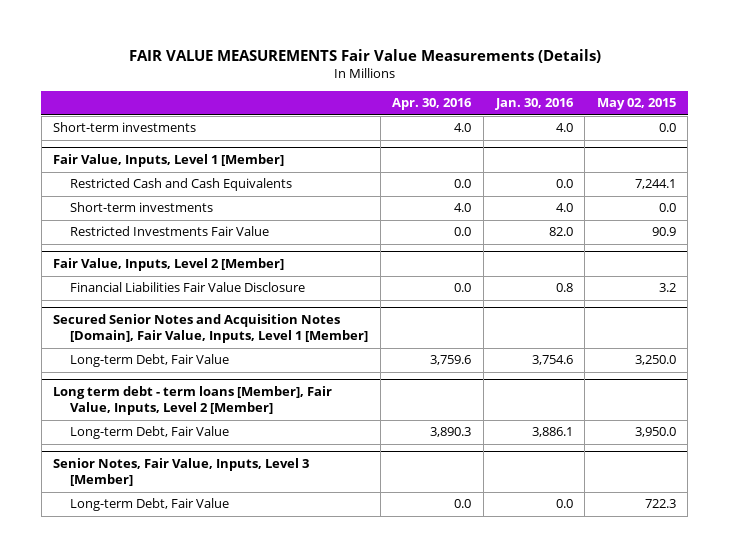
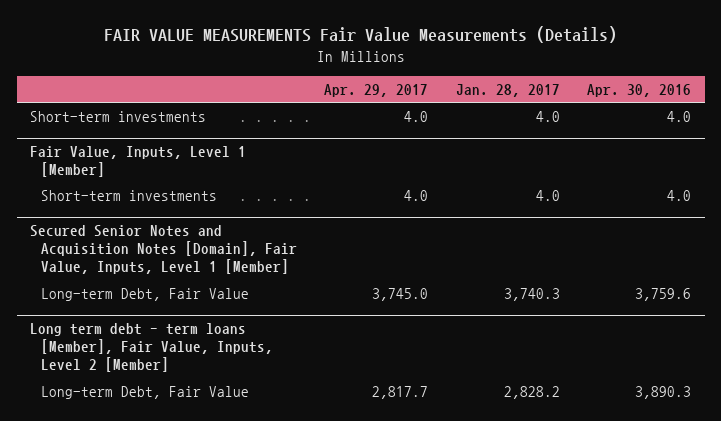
[494,98,574,111] Jan. 30, 2016 -> none
[596,98,676,111] May 02, 2015 -> none
none -> [324,83,429,97] Apr. 29, 2017
none -> [455,83,560,97] Jan. 28, 2017
[70,178,293,192] Restricted Cash and Cash Equivalents -> none
[70,226,270,237] Restricted Investments Fair Value -> none
[53,258,285,272] Fair Value, Inputs, Level 2 [Member] -> none
[70,282,306,293] Financial Liabilities Fair Value Disclosure -> none
[53,458,310,487] Senior Notes, Fair Value, Inputs, Level 3 [Member] -> none
[70,498,230,512] Long-term Debt, Fair Value -> none

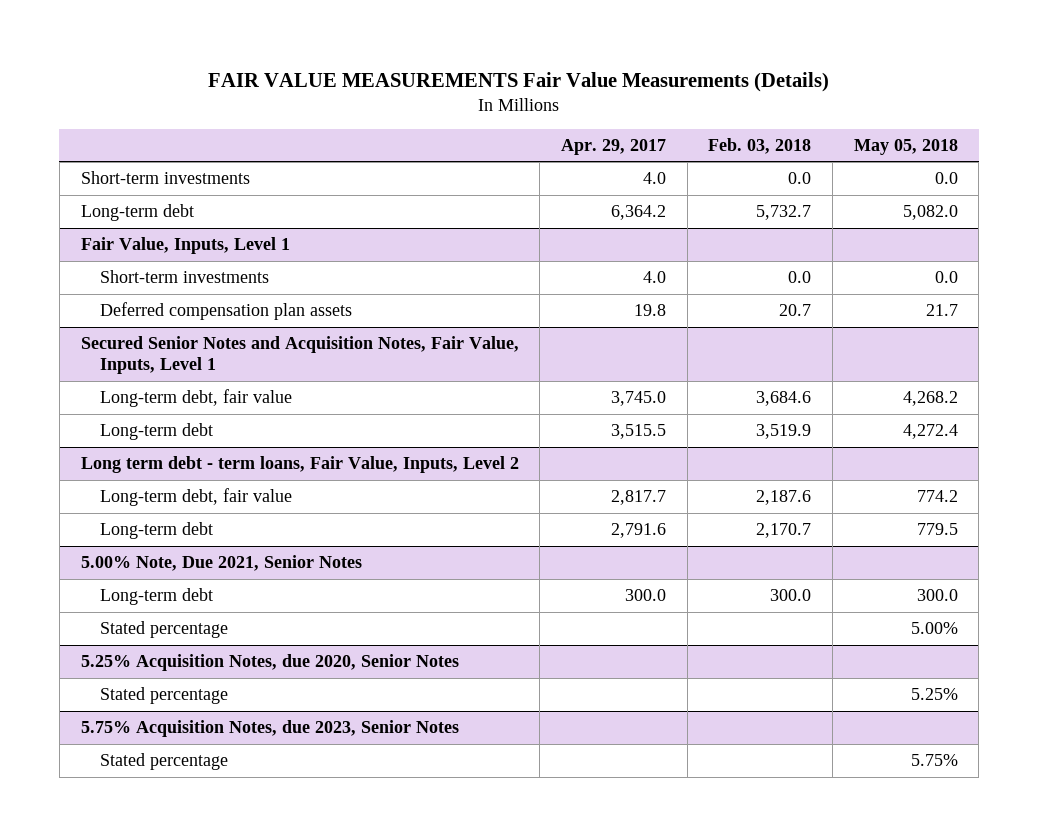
[455,83,560,97] Jan. 28, 2017 -> none
[586,83,691,97] Apr. 30, 2016 -> none
none -> [708,137,812,154] Feb. 03, 2018
none -> [853,138,958,155] May 05, 2018
none -> [80,204,194,222] Long-term debt
[30,146,247,178] Fair Value, Inputs, Level 1 [Member] -> [80,237,290,255] Fair Value, Inputs, Level 1
none -> [99,302,352,321] Deferred compensation plan assets
[30,225,298,275] Secured Senior Notes and Acquisition Notes [Domain], Fair Value, Inputs, Level 1 [Member] -> [80,336,519,375] Secured Senior Notes and Acquisition Notes, Fair Value, Inputs, Level 1
[41,287,250,301] Long-term Debt, Fair Value -> [99,389,292,408] Long-term debt, fair value
none -> [99,423,213,441] Long-term debt
[30,323,274,373] Long term debt - term loans [Member], Fair Value, Inputs, Level 2 [Member] -> [80,456,519,474] Long term debt - term loans, Fair Value, Inputs, Level 2
[41,385,250,399] Long-term Debt, Fair Value -> [99,488,292,507] Long-term debt, fair value
none -> [99,522,213,540] Long-term debt
none -> [80,555,362,572] 5.00% Note, Due 2021, Senior Notes
none -> [99,588,213,606] Long-term debt
none -> [99,621,228,639] Stated percentage
none -> [80,654,459,672] 5.25% Acquisition Notes, due 2020, Senior Notes
none -> [99,687,228,705] Stated percentage
none -> [80,720,459,738] 5.75% Acquisition Notes, due 2023, Senior Notes
none -> [99,753,228,771] Stated percentage

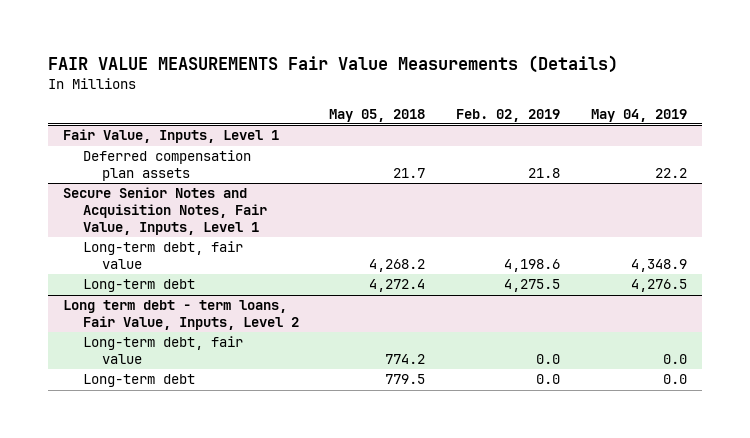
[560,138,666,155] Apr. 29, 2017 -> none
[708,137,812,154] Feb. 03, 2018 -> none
none -> [456,108,561,122] Feb. 02, 2019
none -> [590,108,687,122] May 04, 2019
[80,171,250,185] Short-term investments -> none
[80,204,194,222] Long-term debt -> none
[99,270,269,284] Short-term investments -> none
[80,336,519,375] Secured Senior Notes and Acquisition Notes, Fair Value, Inputs, Level 1 -> [63,187,267,236] Secure Senior Notes and Acquisition Notes, Fair Value, Inputs, Level 1
[80,555,362,572] 5.00% Note, Due 2021, Senior Notes -> none
[99,588,213,606] Long-term debt -> none
[99,621,228,639] Stated percentage -> none
[80,654,459,672] 5.25% Acquisition Notes, due 2020, Senior Notes -> none
[99,687,228,705] Stated percentage -> none
[80,720,459,738] 5.75% Acquisition Notes, due 2023, Senior Notes -> none
[99,753,228,771] Stated percentage -> none

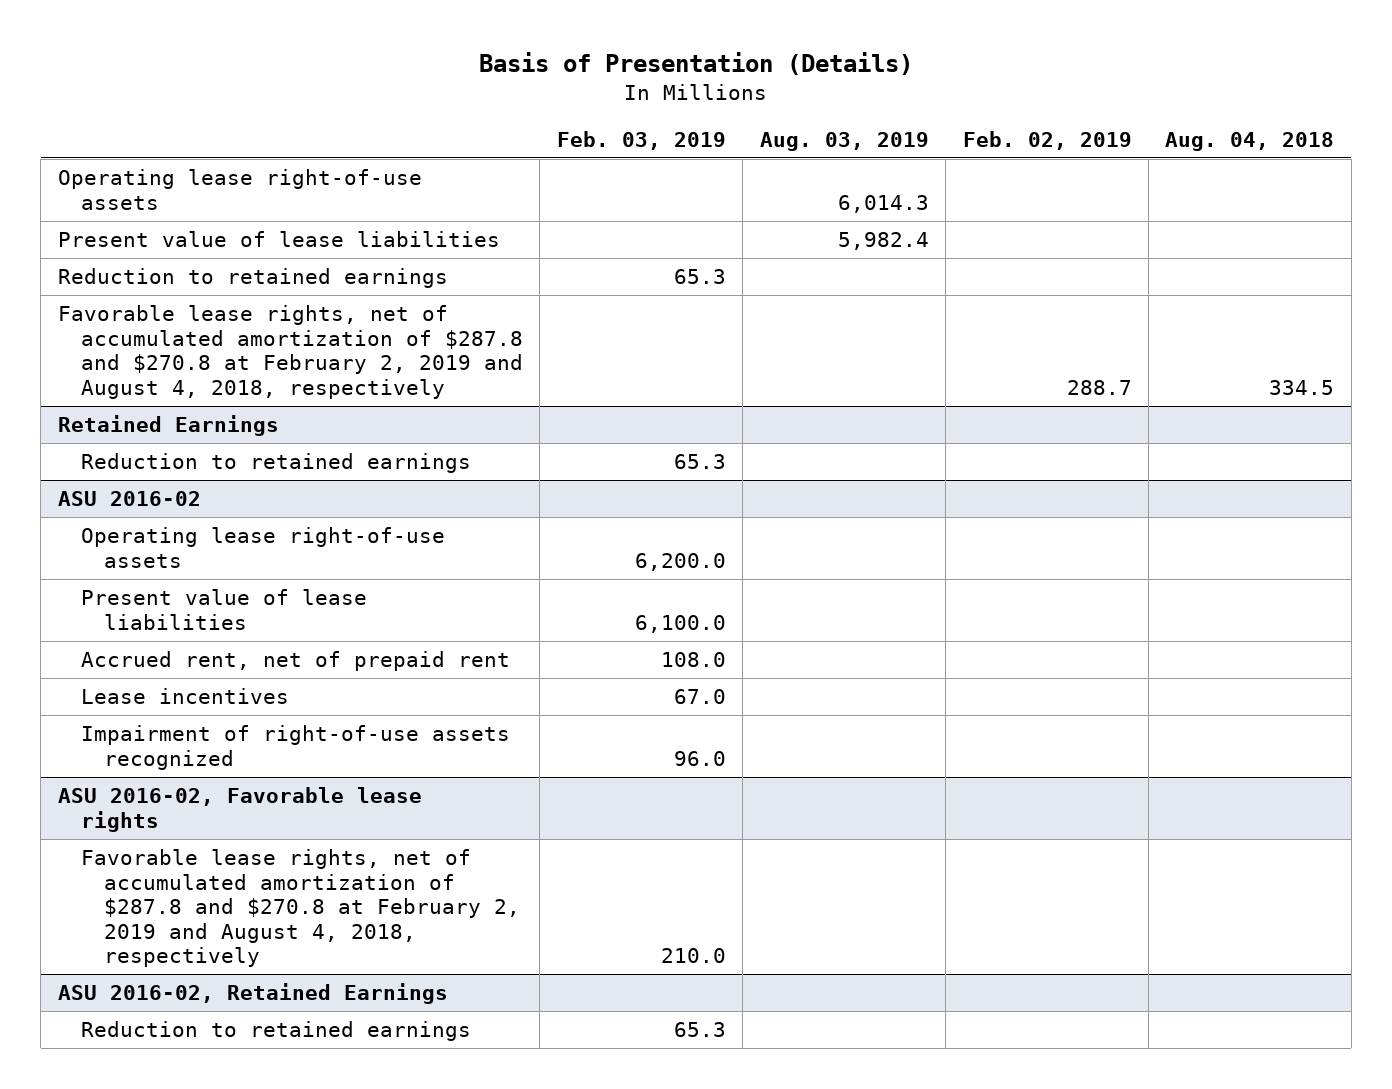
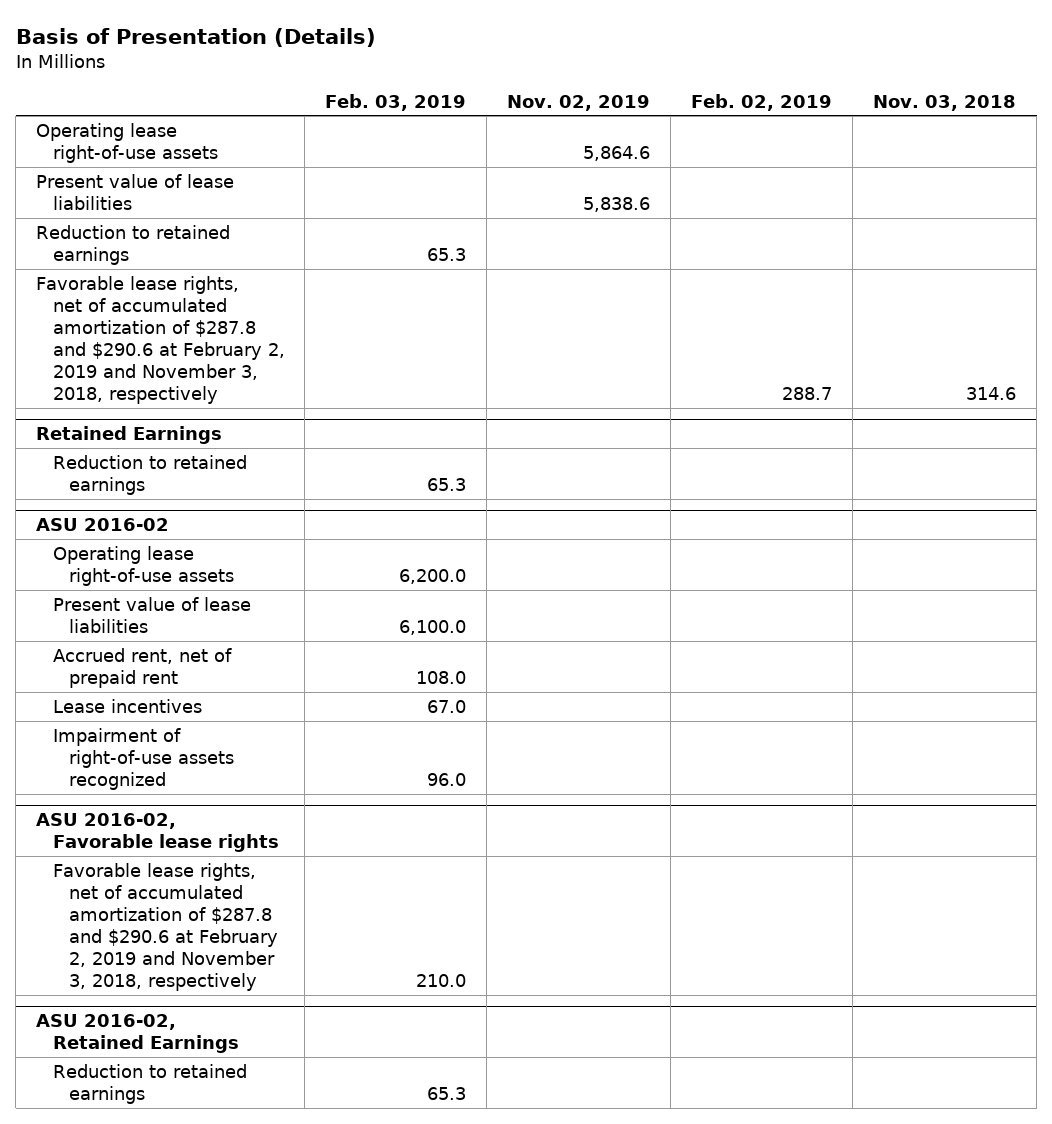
[759,131,929,151] Aug. 03, 2019 -> none
[1165,131,1335,151] Aug. 04, 2018 -> none
none -> [507,94,651,111] Nov. 02, 2019
none -> [873,94,1017,111] Nov. 03, 2018
[57,305,523,399] Favorable lease rights, net of accumulated amortization of $287.8 and $270.8 at February 2, 2019 and August 4, 2018, respectively -> [36,275,285,405] Favorable lease rights, net of accumulated amortization of $287.8 and $290.6 at February 2, 2019 and November 3, 2018, respectively
[80,849,520,968] Favorable lease rights, net of accumulated amortization of $287.8 and $270.8 at February 2, 2019 and August 4, 2018, respectively -> [52,862,278,992] Favorable lease rights, net of accumulated amortization of $287.8 and $290.6 at February 2, 2019 and November 3, 2018, respectively

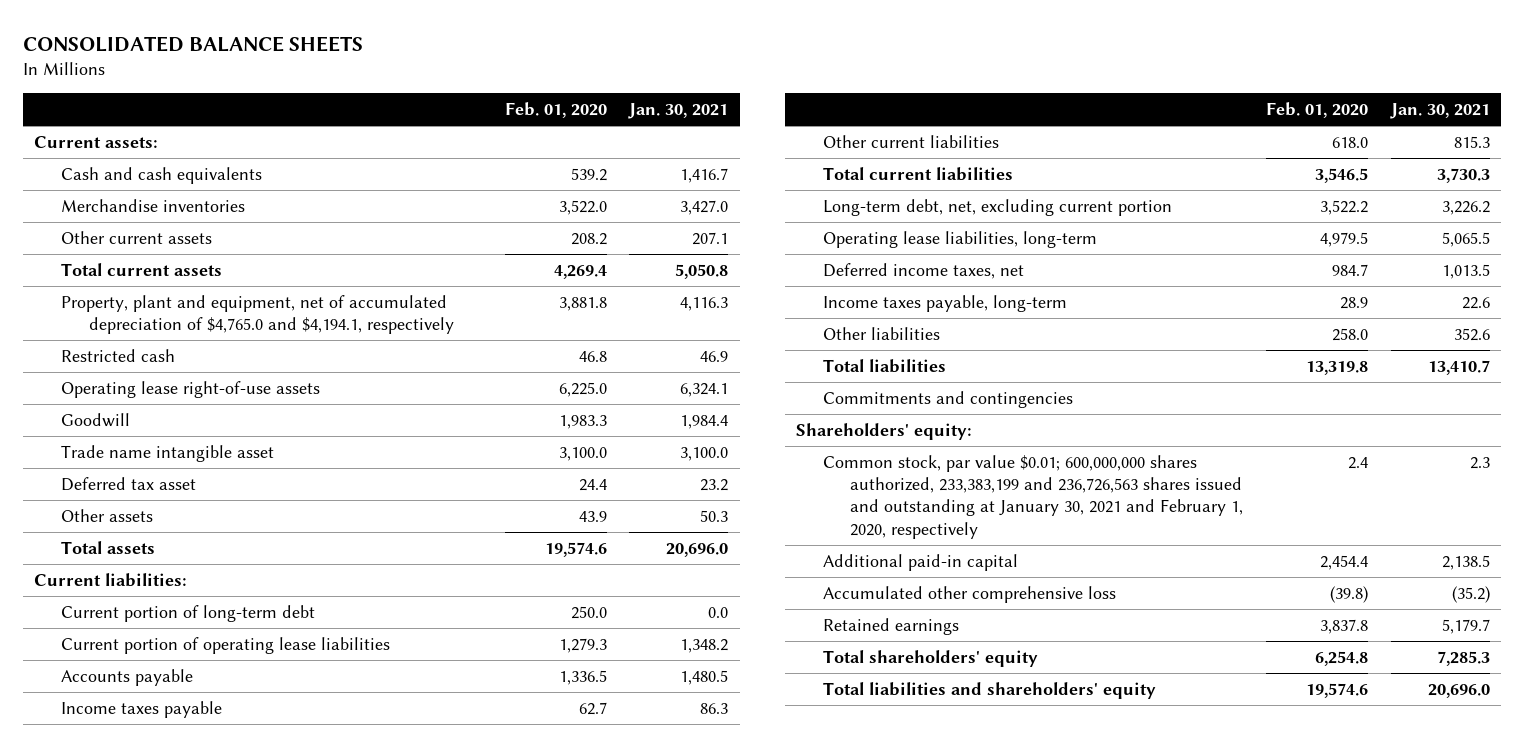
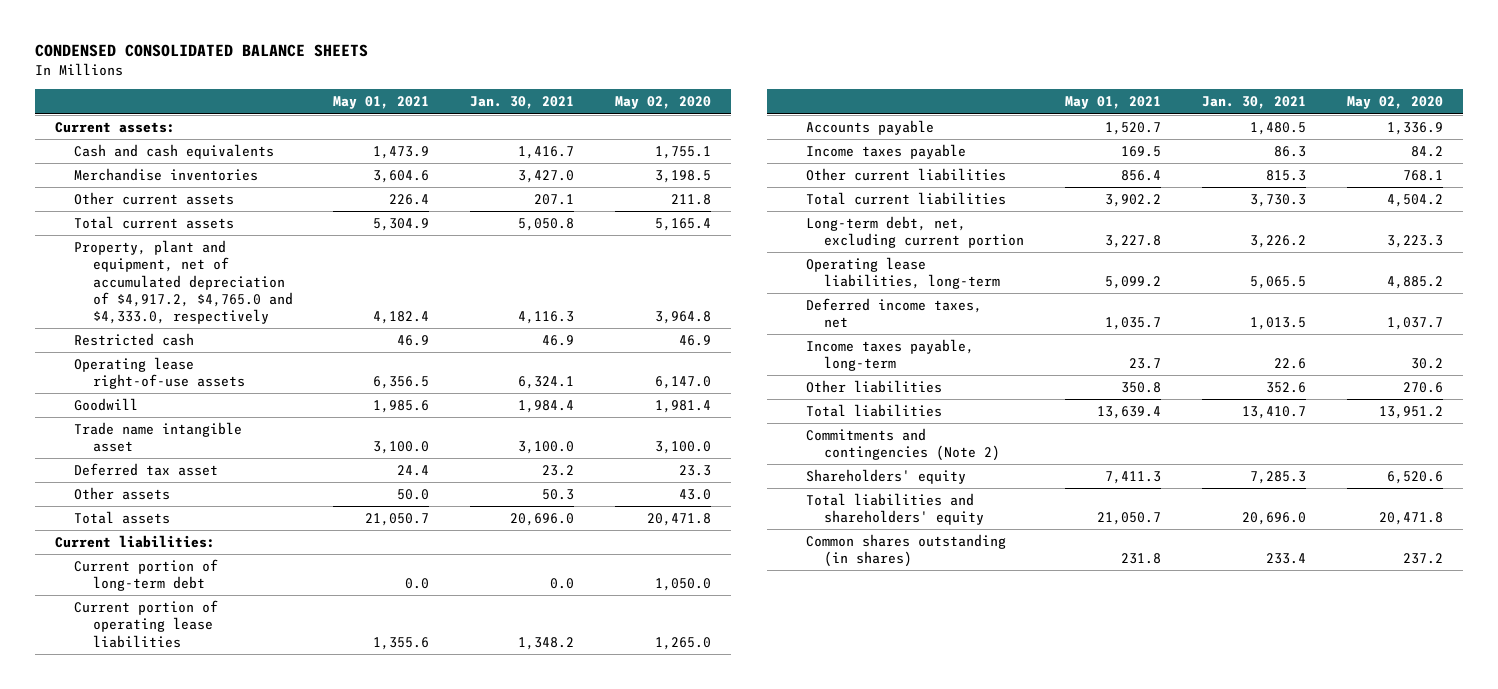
[22,35,363,52] CONSOLIDATED BALANCE SHEETS -> [34,44,368,58] CONDENSED CONSOLIDATED BALANCE SHEETS
[504,101,607,118] Feb. 01, 2020 -> none
none -> [333,96,430,110] May 01, 2021
none -> [615,96,712,110] May 02, 2020
[61,294,454,335] Property, plant and equipment, net of accumulated depreciation of $4,765.0 and $4,194.1, respectively -> [73,239,293,325] Property, plant and equipment, net of accumulated depreciation of $4,917.2, $4,765.0 and $4,333.0, respectively
[795,422,972,440] Shareholders' equity: -> none
[823,454,1244,539] Common stock, par value $0.01; 600,000,000 shares authorized, 233,383,199 and 236,726,563 shares issued and outstanding at January 30, 2021 and February 1, 2020, respectively -> none
[823,553,1019,571] Additional paid-in capital -> none
[823,585,1117,603] Accumulated other comprehensive loss -> none
[823,617,960,635] Retained earnings -> none
[823,390,1074,408] Commitments and contingencies -> [805,427,1001,462] Commitments and contingencies (Note 2)
[823,649,1039,667] Total shareholders' equity -> [805,468,966,484] Shareholders' equity
none -> [805,533,1006,568] Common shares outstanding (in shares)

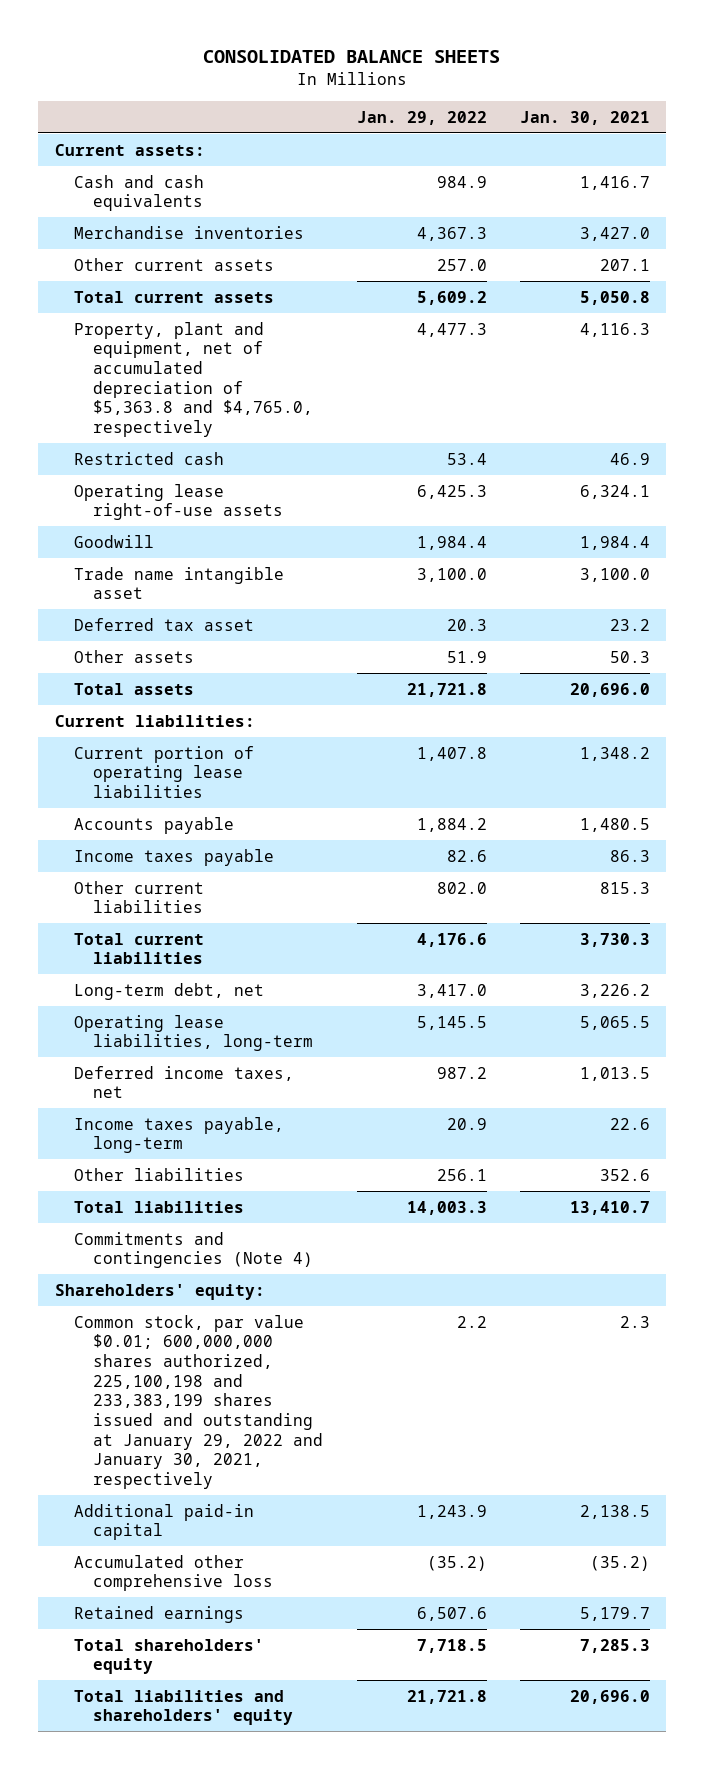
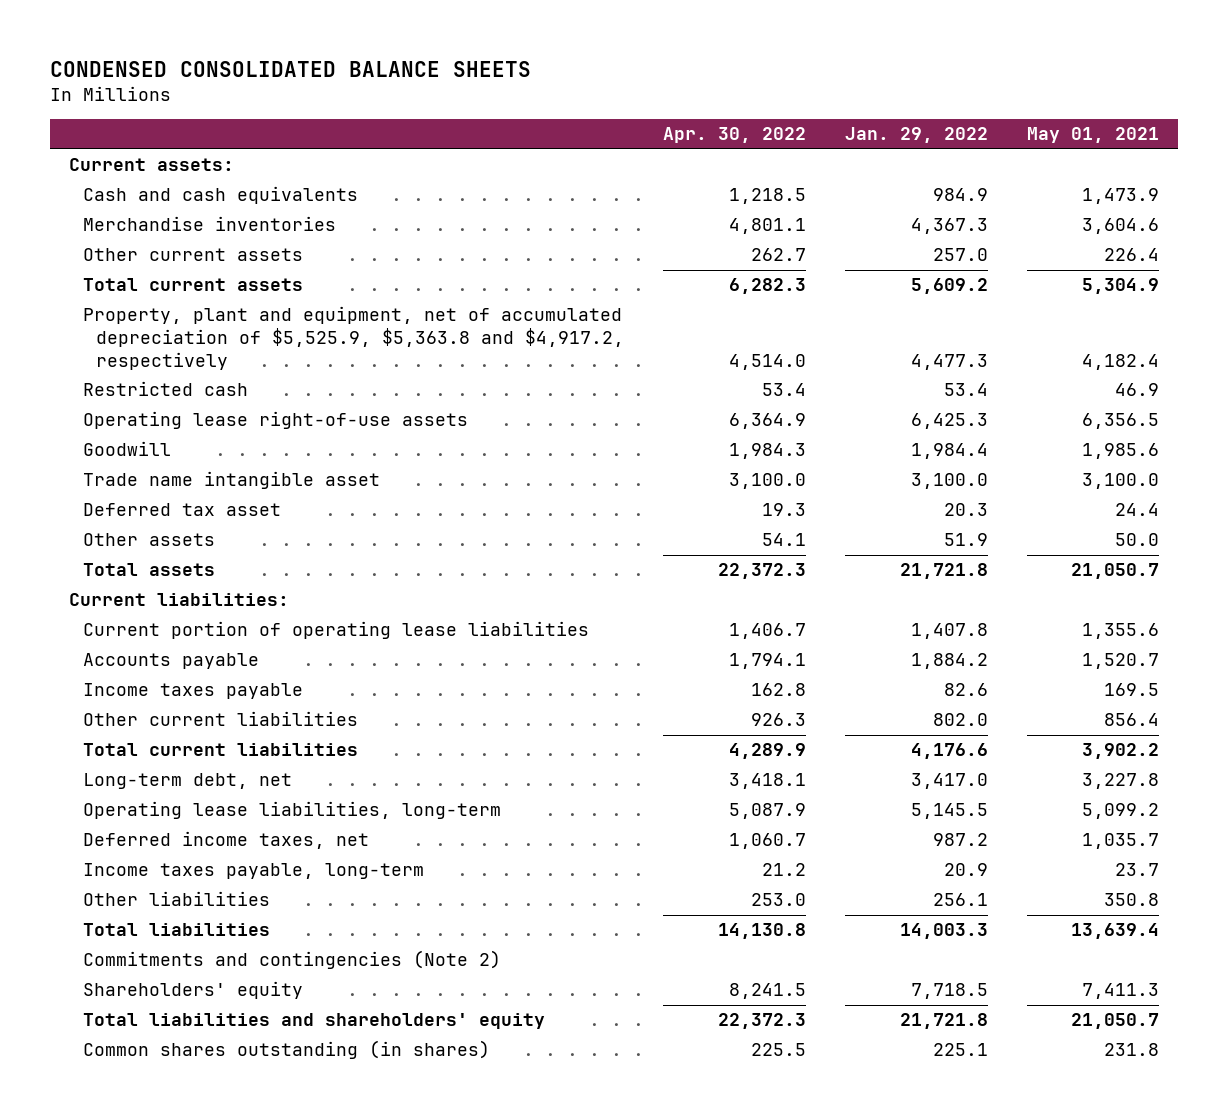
[203,50,501,64] CONSOLIDATED BALANCE SHEETS -> [49,61,531,78] CONDENSED CONSOLIDATED BALANCE SHEETS
[519,110,650,125] Jan. 30, 2021 -> none
none -> [663,127,807,144] Apr. 30, 2022
none -> [1026,127,1159,144] May 01, 2021
[74,321,314,437] Property, plant and equipment, net of accumulated depreciation of $5,363.8 and $4,765.0, respectively -> [82,306,625,371] Property, plant and equipment, net of accumulated depreciation of $5,525.9, $5,363.8 and $4,917.2, respectively
[54,1283,265,1300] Shareholders' equity: -> none
[74,1314,324,1489] Common stock, par value $0.01; 600,000,000 shares authorized, 225,100,198 and 233,383,199 shares issued and outstanding at January 29, 2022 and January 30, 2021, respectively -> none
[74,1503,255,1541] Additional paid-in capital -> none
[74,1554,274,1592] Accumulated other comprehensive loss -> none
[74,1605,245,1623] Retained earnings -> none
[74,1231,314,1269] Commitments and contingencies (Note 4) -> [82,950,501,970] Commitments and contingencies (Note 2)
[74,1638,265,1675] Total shareholders' equity -> [82,981,303,1000] Shareholders' equity
none -> [82,1040,490,1060] Common shares outstanding (in shares)

